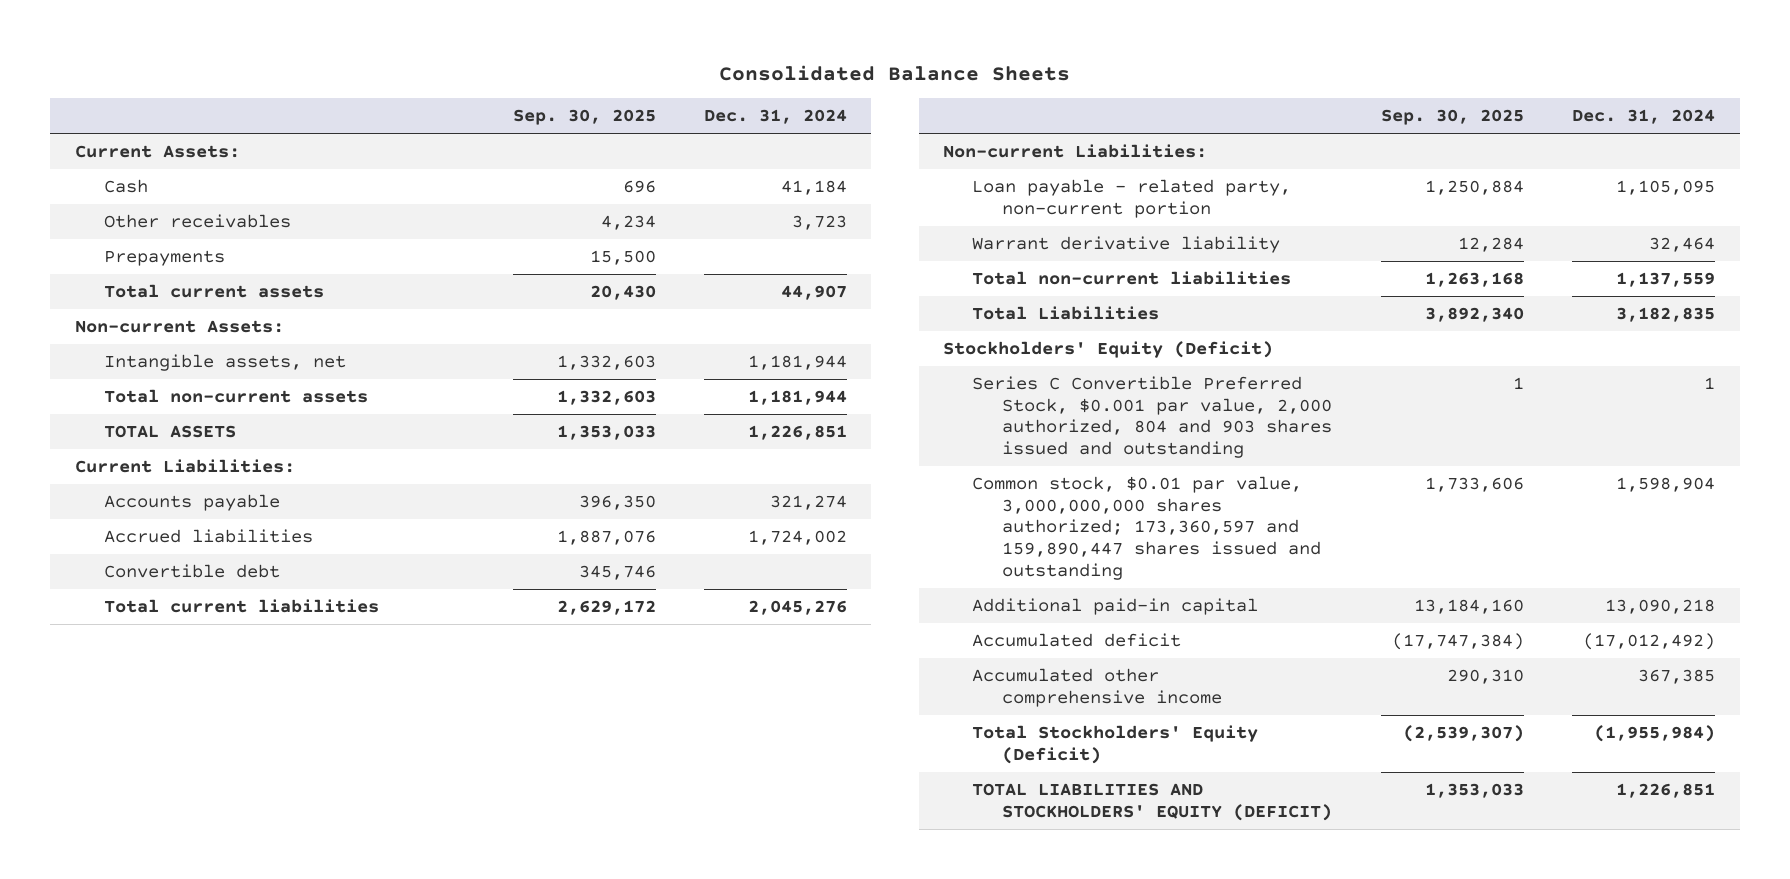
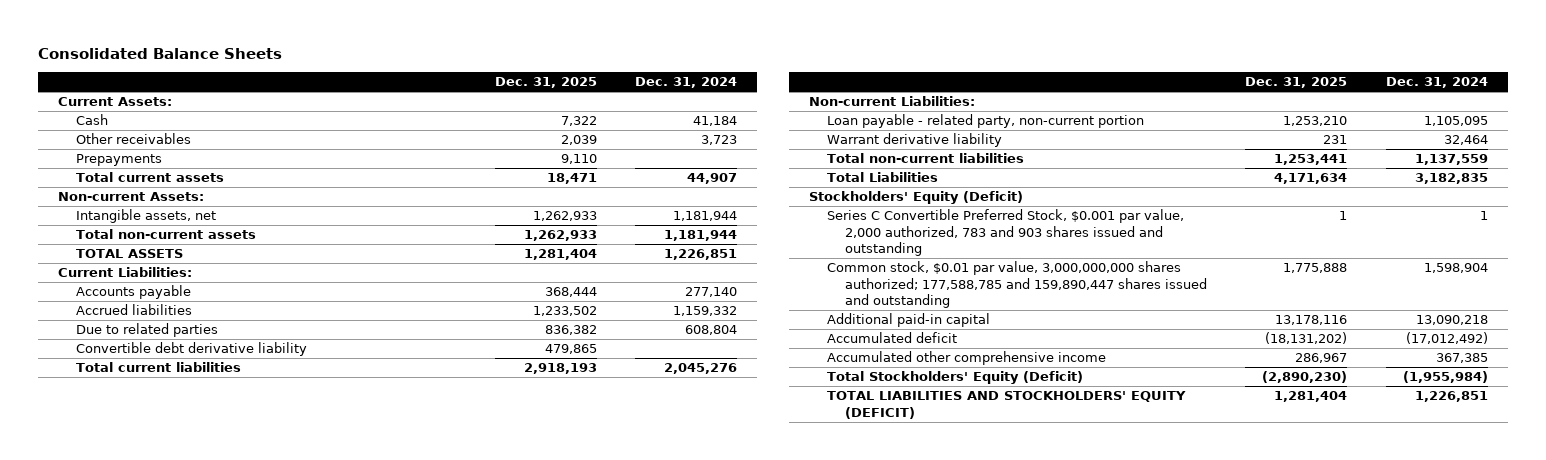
[512,109,656,126] Sep. 30, 2025 -> none
none -> [494,76,597,88] Dec. 31, 2025
[770,495,848,511] 321,274 -> [685,287,738,298] 277,140
[748,530,848,546] 1,724,002 -> [673,306,738,317] 1,159,332
none -> [75,323,218,338] Due to related parties
[104,564,281,579] Convertible debt -> [75,342,307,357] Convertible debt derivative liability
[972,376,1332,459] Series C Convertible Preferred Stock, $0.001 par value, 2,000 authorized, 804 and 903 shares issued and outstanding -> [826,209,1184,256] Series C Convertible Preferred Stock, $0.001 par value, 2,000 authorized, 783 and 903 shares issued and outstanding
[972,476,1321,580] Common stock, $0.01 par value, 3,000,000,000 shares authorized; 173,360,597 and 159,890,447 shares issued and outstanding -> [826,261,1207,308] Common stock, $0.01 par value, 3,000,000,000 shares authorized; 177,588,785 and 159,890,447 shares issued and outstanding

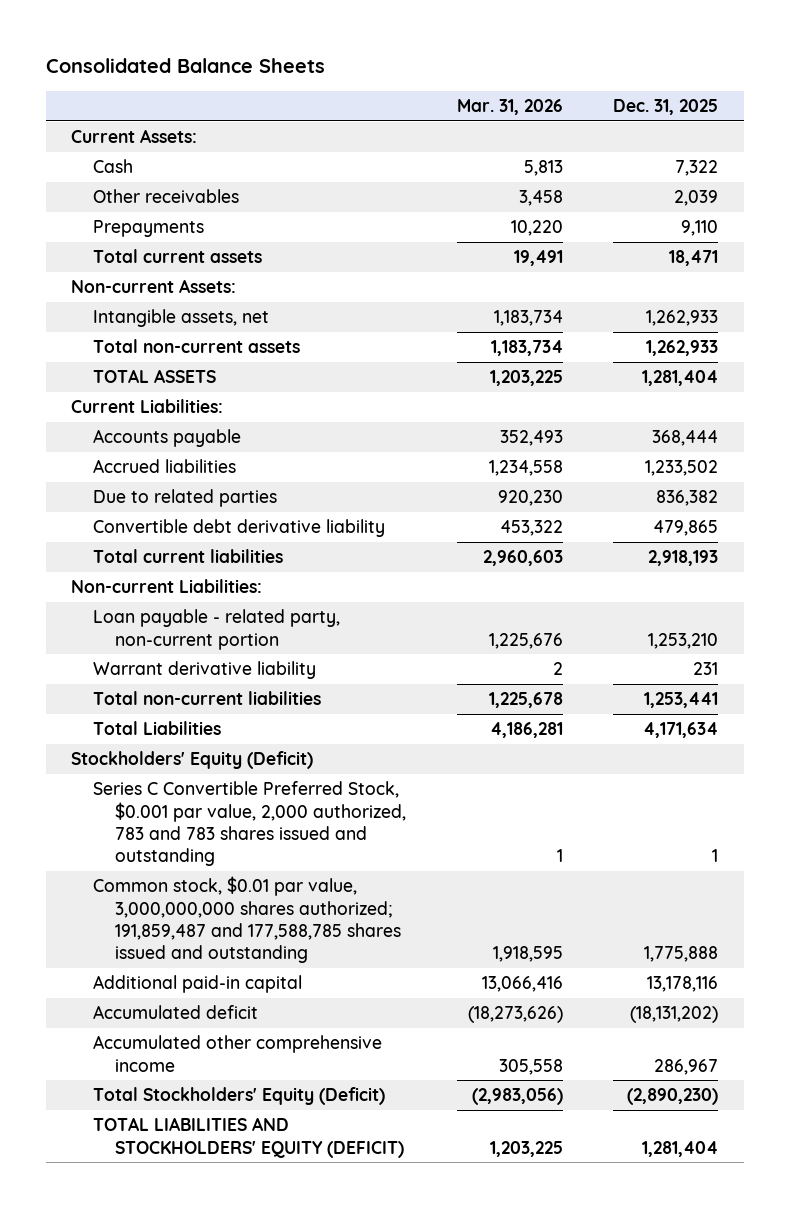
[635,76,738,88] Dec. 31, 2024 -> none
none -> [456,98,563,115] Mar. 31, 2026
[826,209,1184,256] Series C Convertible Preferred Stock, $0.001 par value, 2,000 authorized, 783 and 903 shares issued and outstanding -> [93,781,406,867] Series C Convertible Preferred Stock, $0.001 par value, 2,000 authorized, 783 and 783 shares issued and outstanding
[826,261,1207,308] Common stock, $0.01 par value, 3,000,000,000 shares authorized; 177,588,785 and 159,890,447 shares issued and outstanding -> [93,876,401,964] Common stock, $0.01 par value, 3,000,000,000 shares authorized; 191,859,487 and 177,588,785 shares issued and outstanding

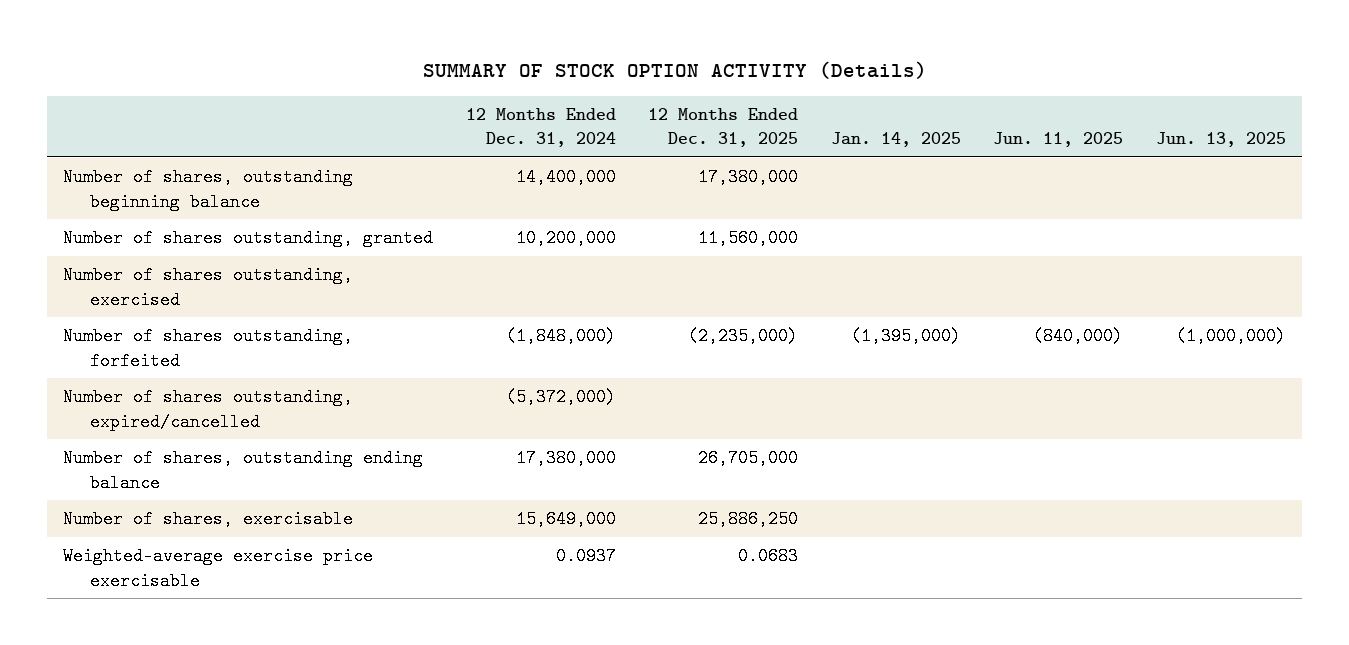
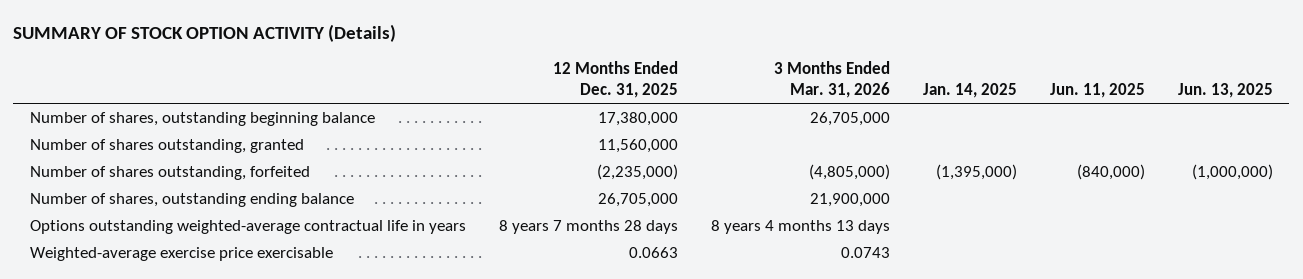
[465,107,616,148] 12 Months Ended Dec. 31, 2024 -> none
none -> [773,61,890,98] 3 Months Ended Mar. 31, 2026
[63,266,354,309] Number of shares outstanding, exercised -> none
[63,388,354,431] Number of shares outstanding, expired/cancelled -> none
[63,510,354,529] Number of shares, exercisable -> none
none -> [29,219,466,234] Options outstanding weighted-average contractual life in years
[738,547,799,566] 0.0683 -> [628,246,678,258] 0.0663

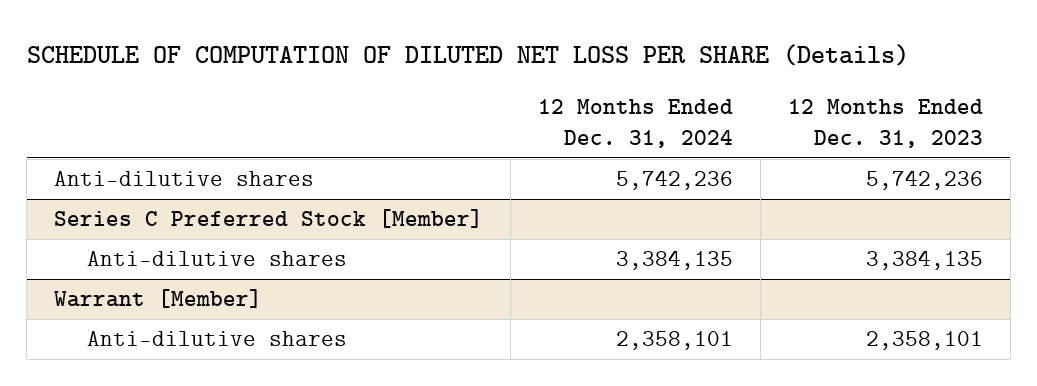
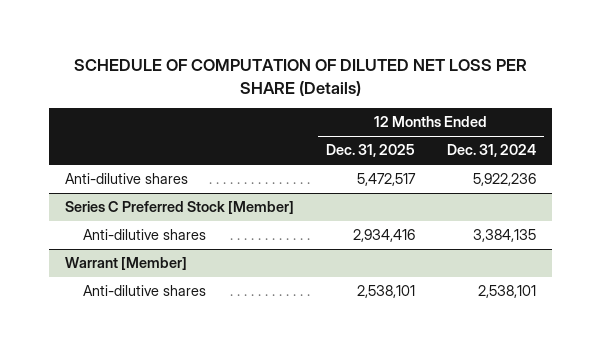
[787,99,983,148] 12 Months Ended Dec. 31, 2023 -> none
none -> [326,144,416,158] Dec. 31, 2025
[615,170,733,191] 5,742,236 -> [473,173,537,187] 5,922,236
[615,331,733,351] 2,358,101 -> [478,285,537,299] 2,538,101

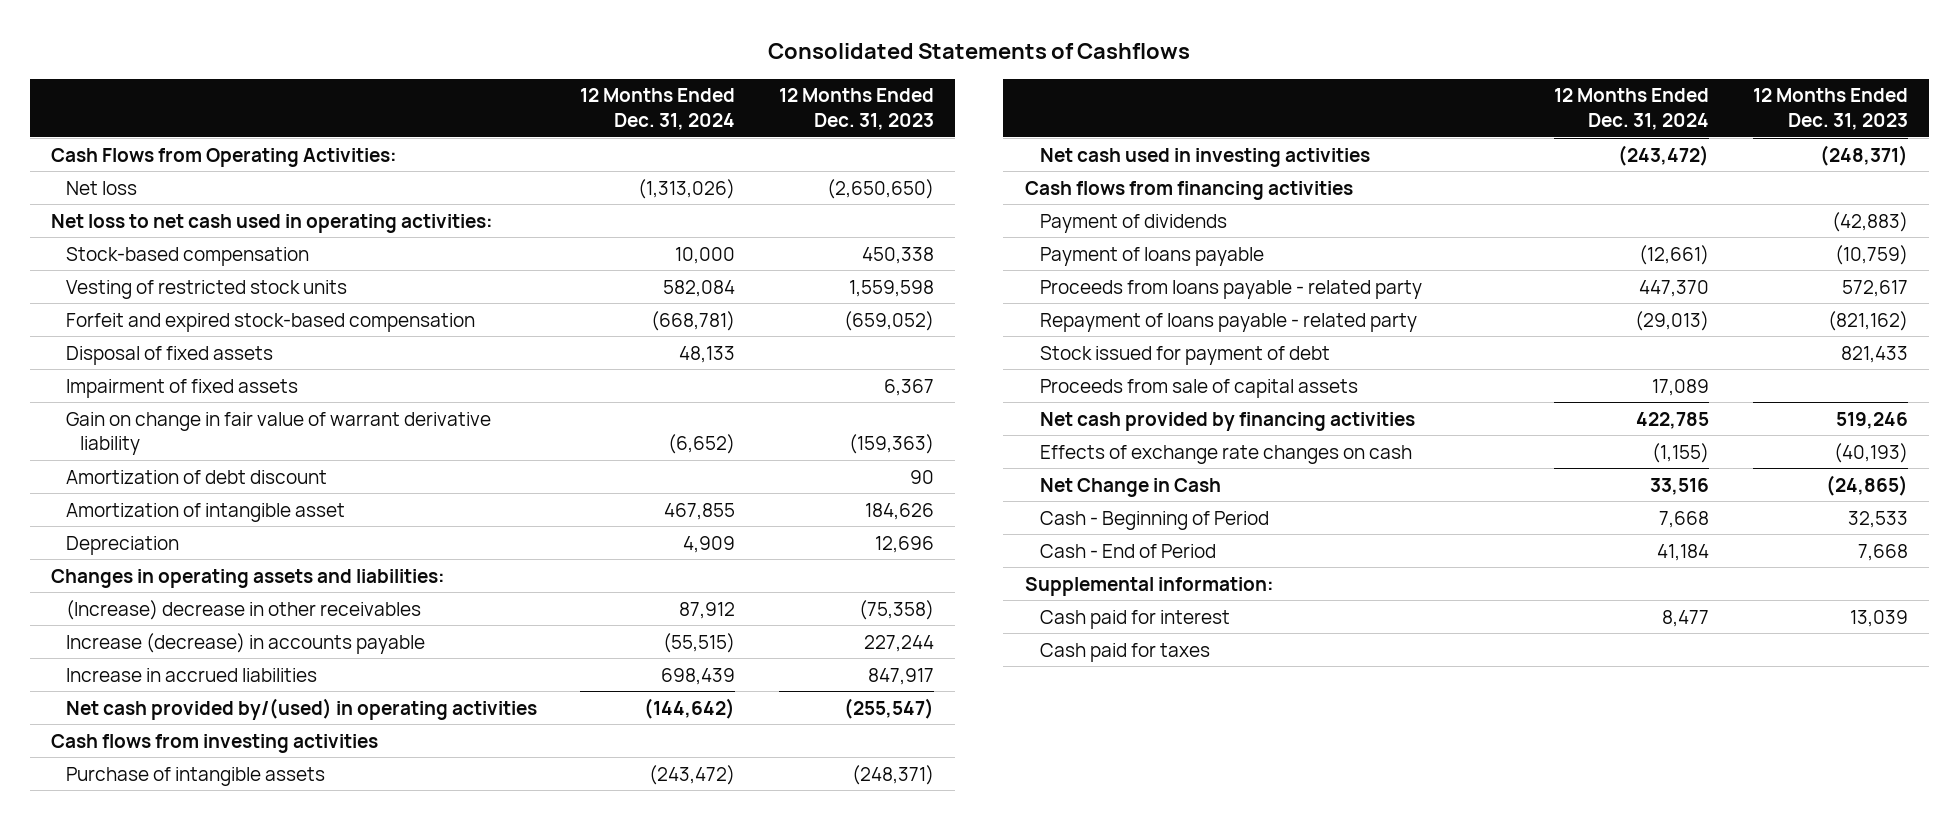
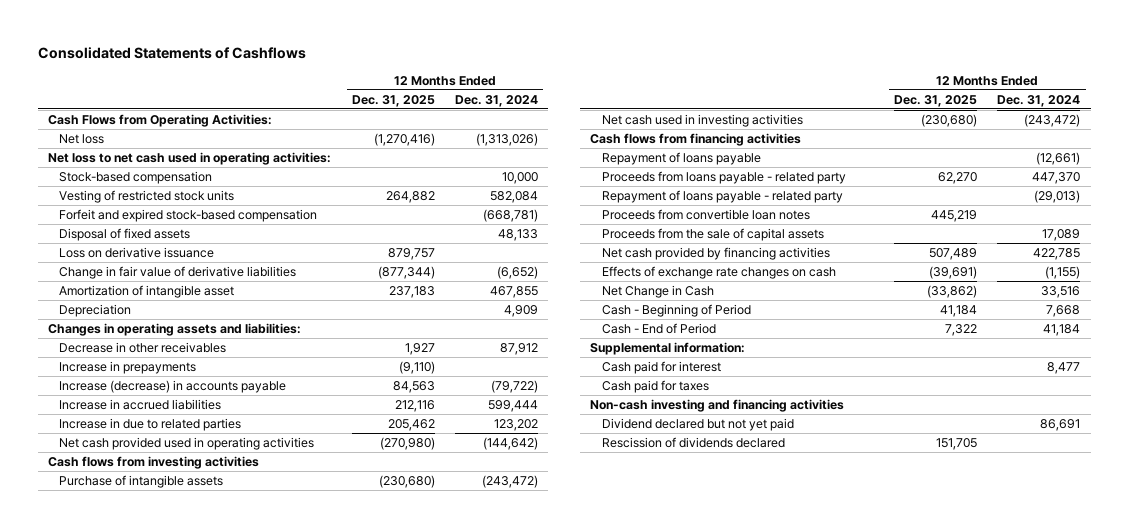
[778,88,934,131] 12 Months Ended Dec. 31, 2023 -> none
none -> [351,94,435,107] Dec. 31, 2025
[65,378,298,398] Impairment of fixed assets -> none
[65,469,327,484] Amortization of debt discount -> none
none -> [59,247,215,259] Loss on derivative issuance
[65,411,491,456] Gain on change in fair value of warrant derivative liability -> [59,266,297,280] Change in fair value of derivative liabilities
[65,599,421,620] (Increase) decrease in other receivables -> [59,342,227,354] Decrease in other receivables
none -> [59,361,197,375] Increase in prepayments
[663,632,736,653] (55,515) -> [491,380,539,394] (79,722)
[661,667,736,685] 698,439 -> [488,400,539,413] 599,444
none -> [59,418,242,432] Increase in due to related parties
[65,697,537,720] Net cash provided by/(used) in operating activities -> [59,437,315,451] Net cash provided used in operating activities
[1039,213,1227,233] Payment of dividends -> none
[1039,246,1264,266] Payment of loans payable -> [601,152,761,166] Repayment of loans payable
[1039,345,1330,365] Stock issued for payment of debt -> none
none -> [601,209,810,221] Proceeds from convertible loan notes
[1039,378,1358,398] Proceeds from sale of capital assets -> [601,228,824,242] Proceeds from the sale of capital assets
none -> [590,399,845,413] Non-cash investing and financing activities
none -> [601,418,794,432] Dividend declared but not yet paid
none -> [601,437,785,449] Rescission of dividends declared

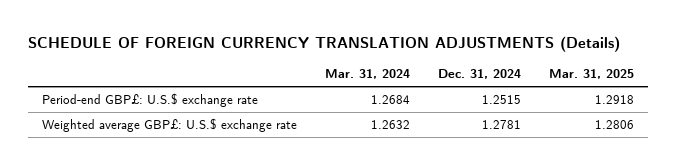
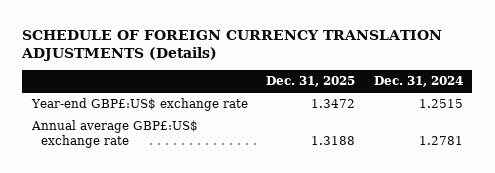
[324,69,410,80] Mar. 31, 2024 -> none
[548,69,634,80] Mar. 31, 2025 -> none
none -> [266,76,356,88] Dec. 31, 2025
[41,93,258,108] Period-end GBP£: U.S.$ exchange rate -> [30,98,248,112] Year-end GBP£:US$ exchange rate
[41,118,297,133] Weighted average GBP£: U.S.$ exchange rate -> [30,120,198,148] Annual average GBP£:US$ exchange rate

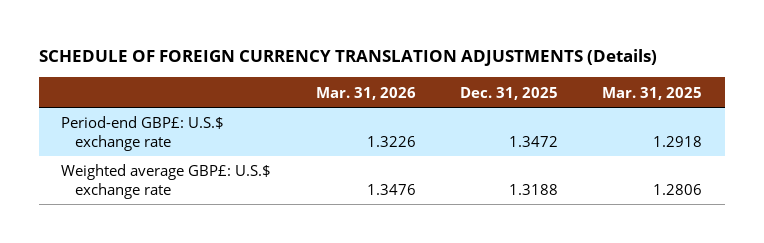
[373,76,463,88] Dec. 31, 2024 -> none
none -> [315,86,416,100] Mar. 31, 2026
none -> [602,86,703,100] Mar. 31, 2025
[30,98,248,112] Year-end GBP£:US$ exchange rate -> [61,116,225,151] Period-end GBP£: U.S.$ exchange rate
[30,120,198,148] Annual average GBP£:US$ exchange rate -> [61,164,272,199] Weighted average GBP£: U.S.$ exchange rate

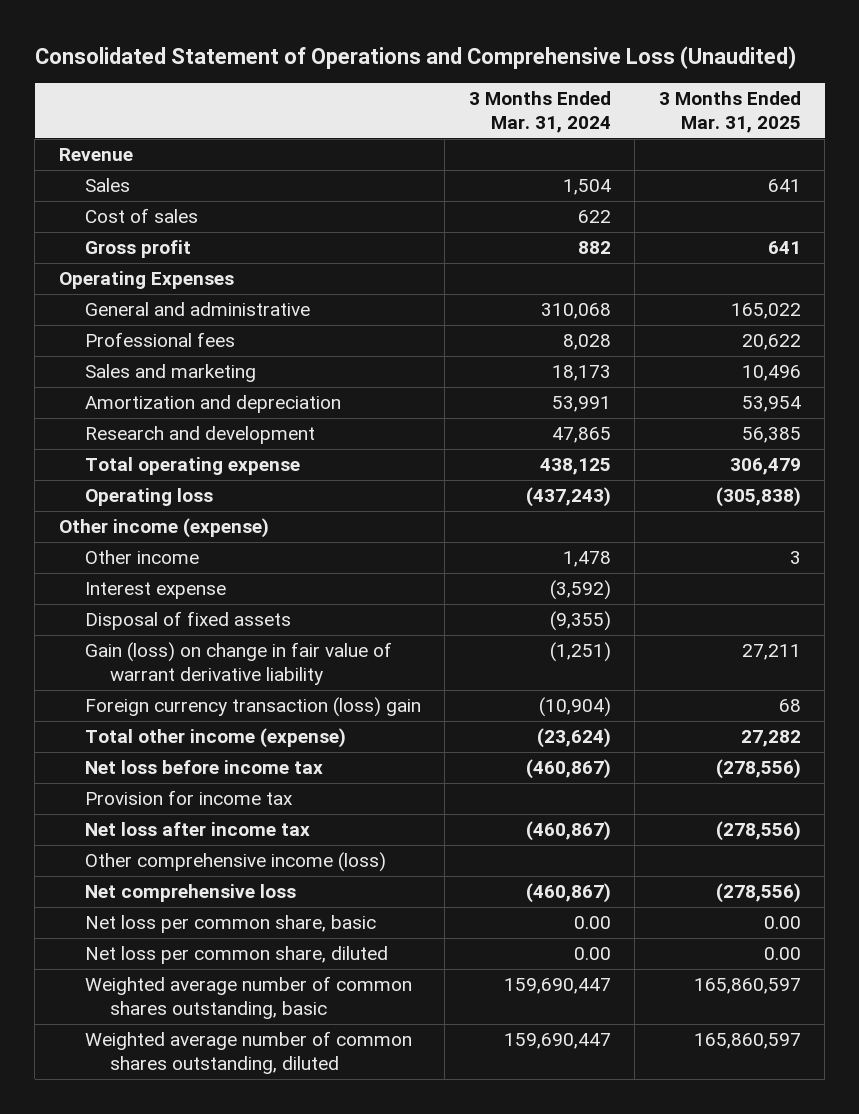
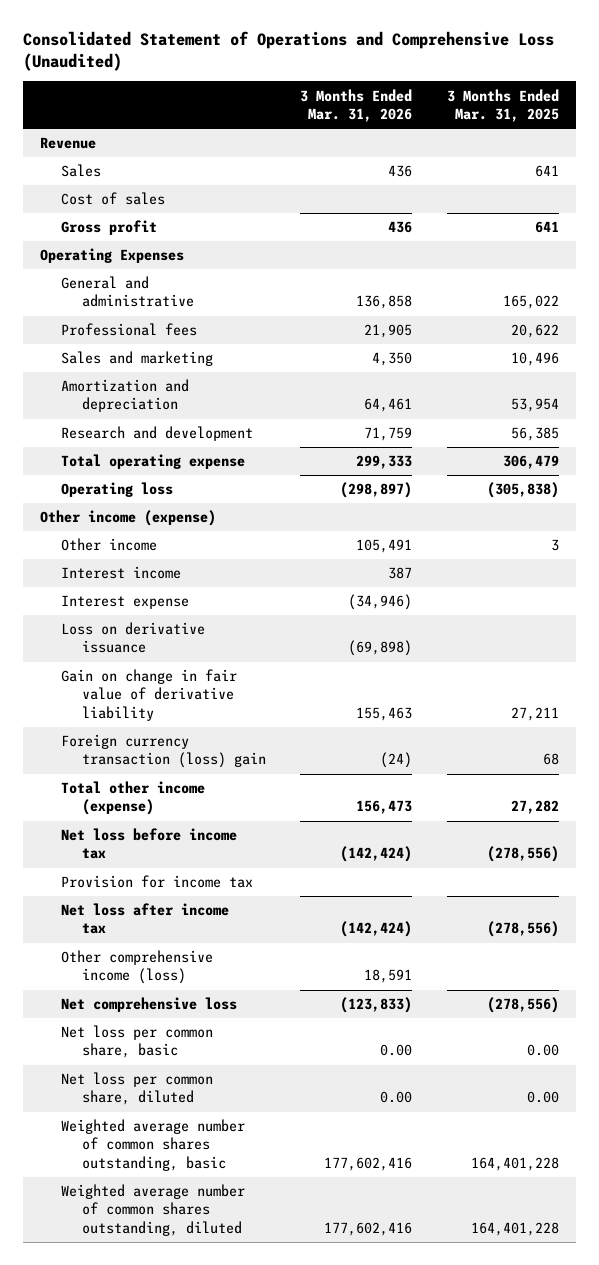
[468,91,611,134] 3 Months Ended Mar. 31, 2024 -> none
none -> [300,88,413,122] 3 Months Ended Mar. 31, 2026
none -> [60,566,181,580] Interest income
[84,611,291,631] Disposal of fixed assets -> none
none -> [60,622,205,654] Loss on derivative issuance
[84,642,392,686] Gain (loss) on change in fair value of warrant derivative liability -> [60,669,237,721] Gain on change in fair value of derivative liability
[693,978,801,995] 165,860,597 -> [470,1156,559,1171] 164,401,228
[693,1033,801,1050] 165,860,597 -> [470,1221,559,1236] 164,401,228

